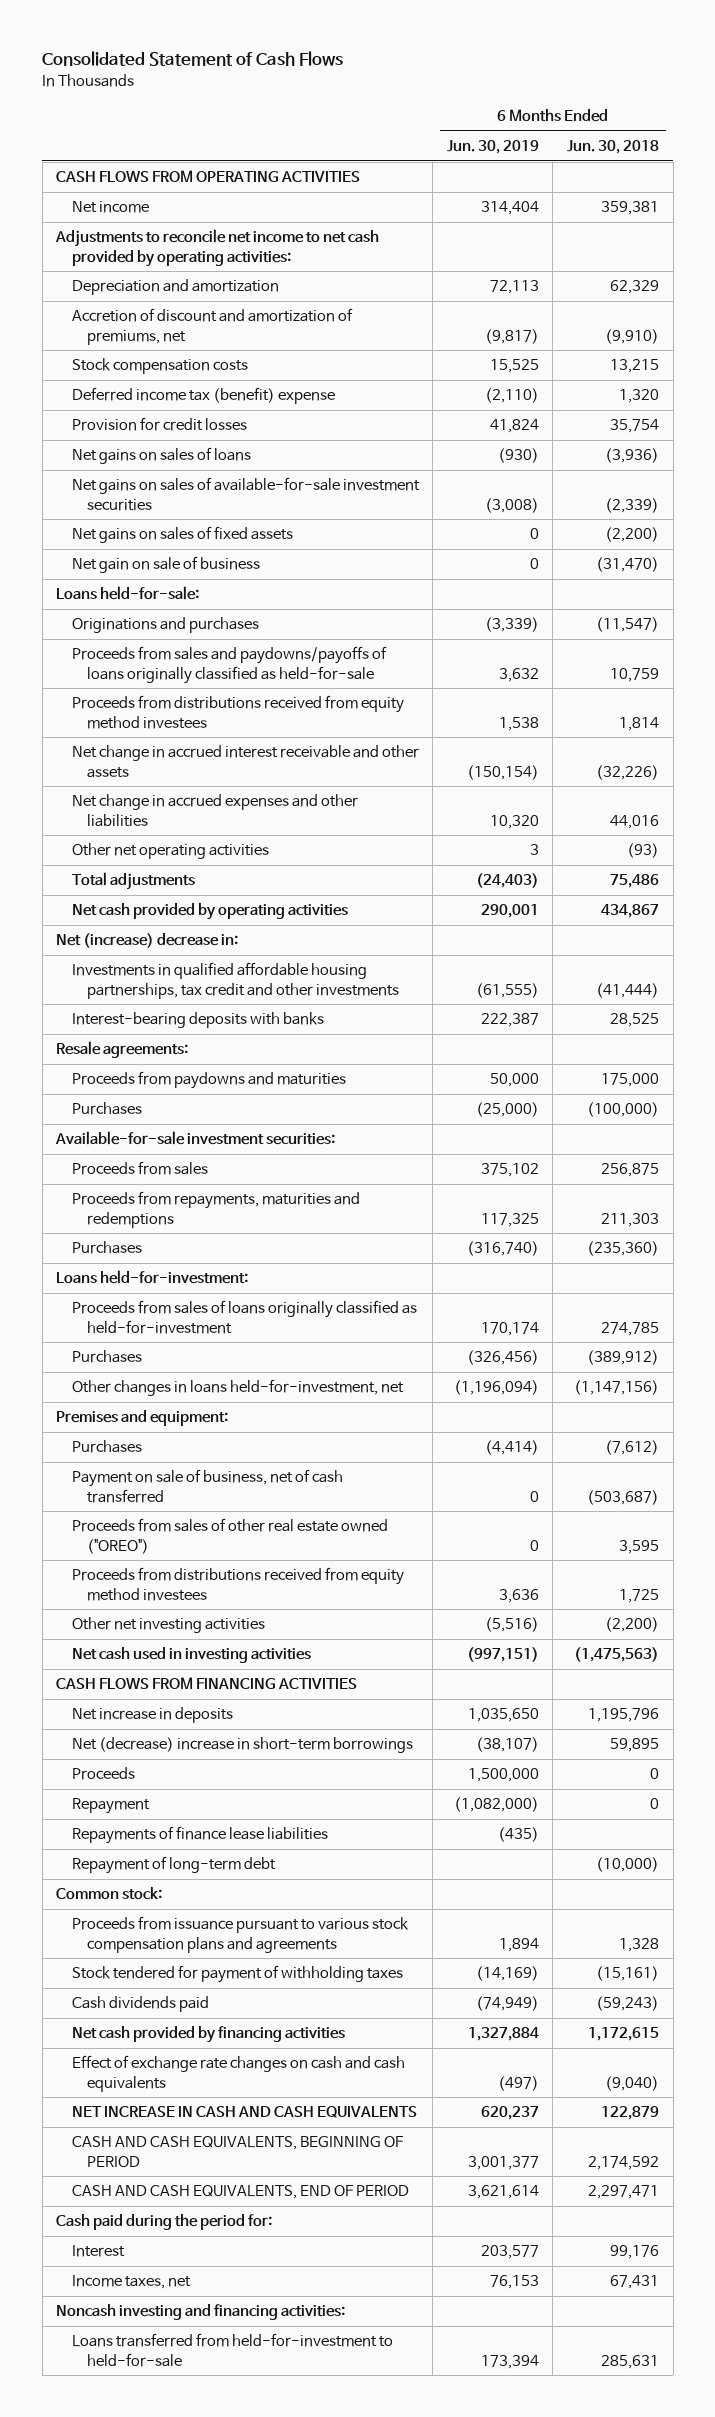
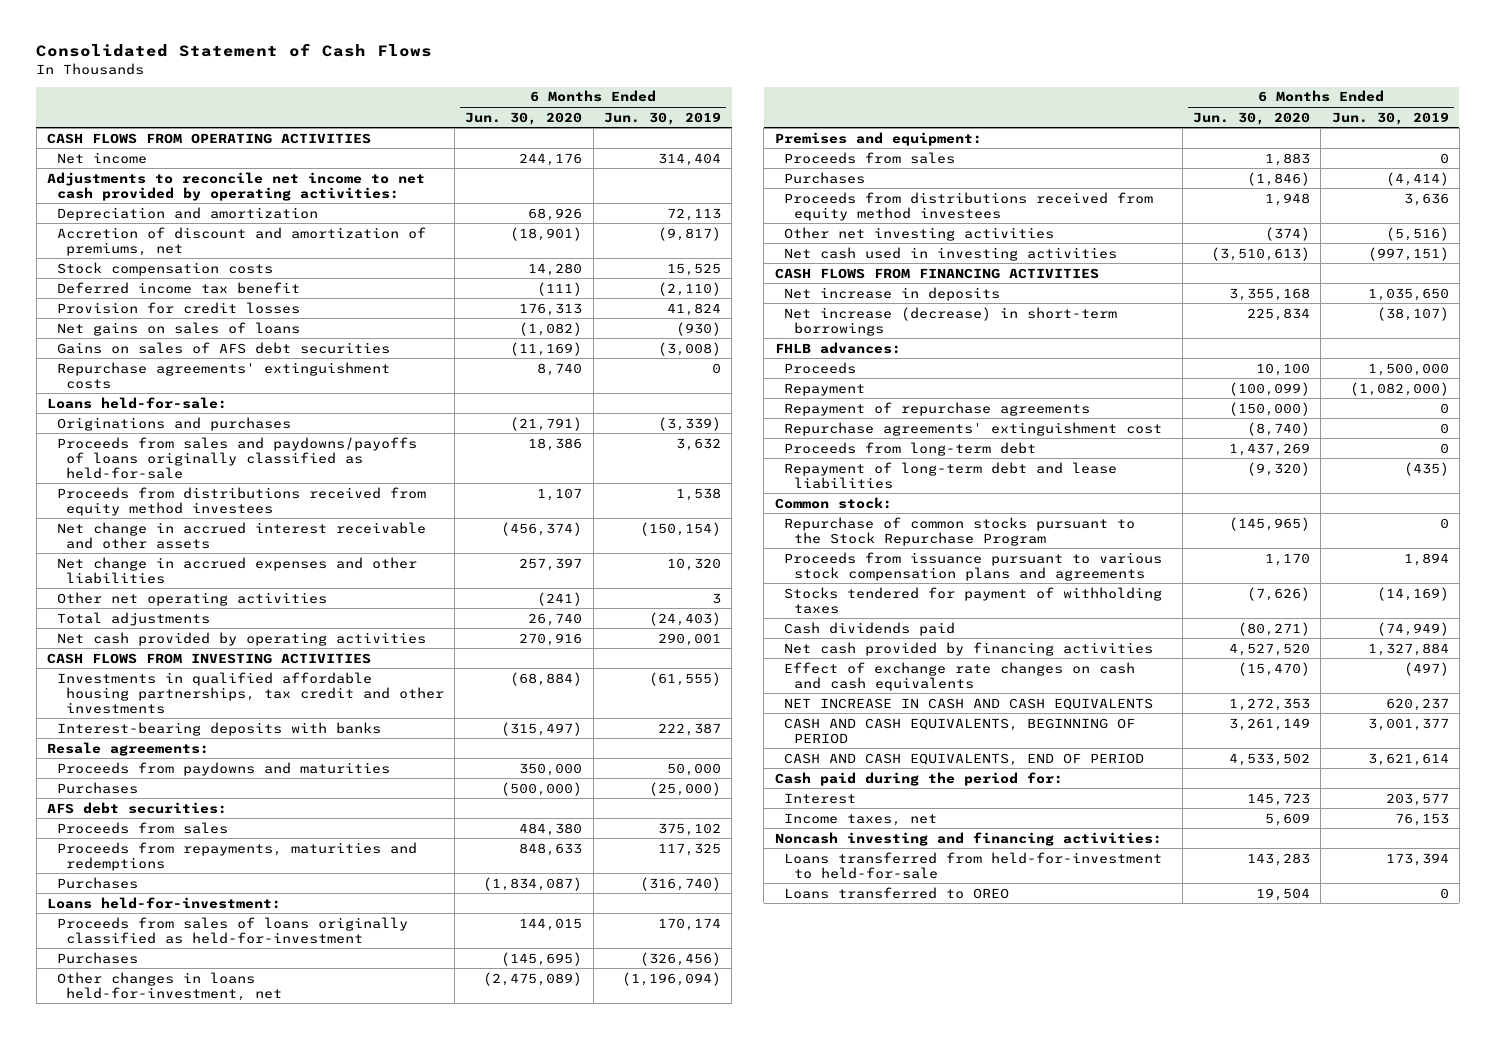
[567,140,660,155] Jun. 30, 2018 -> none
none -> [465,111,583,125] Jun. 30, 2020
[71,387,335,405] Deferred income tax (benefit) expense -> [56,281,300,294] Deferred income tax benefit
[71,526,293,544] Net gains on sales of fixed assets -> none
[71,556,260,574] Net gain on sale of business -> none
[71,477,420,511] Net gains on sales of available-for-sale investment securities -> [56,341,390,354] Gains on sales of AFS debt securities
none -> [56,361,390,389] Repurchase agreements' extinguishment costs
[56,933,239,949] Net (increase) decrease in: -> none
none -> [47,652,372,664] CASH FLOWS FROM INVESTING ACTIVITIES
[55,1131,336,1146] Available-for-sale investment securities: -> [47,801,228,814] AFS debt securities:
none -> [784,151,956,164] Proceeds from sales
[71,1469,343,1503] Payment on sale of business, net of cash transferred -> none
[71,1518,388,1554] Proceeds from sales of other real estate owned ("OREO") -> none
[71,1737,413,1754] Net (decrease) increase in short-term borrowings -> [784,306,1118,336] Net increase (decrease) in short-term borrowings
none -> [774,341,901,354] FHLB advances:
[71,1856,276,1875] Repayment of long-term debt -> none
none -> [784,401,1091,416] Repayment of repurchase agreements
none -> [784,421,1163,436] Repurchase agreements' extinguishment cost
none -> [784,441,1037,456] Proceeds from long-term debt
[71,1826,328,1845] Repayments of finance lease liabilities -> [784,461,1118,489] Repayment of long-term debt and lease liabilities
none -> [784,516,1136,546] Repurchase of common stocks pursuant to the Stock Repurchase Program
[71,1965,403,1984] Stock tendered for payment of withholding taxes -> [784,586,1163,614] Stocks tendered for payment of withholding taxes
none -> [784,886,1010,899] Loans transferred to OREO

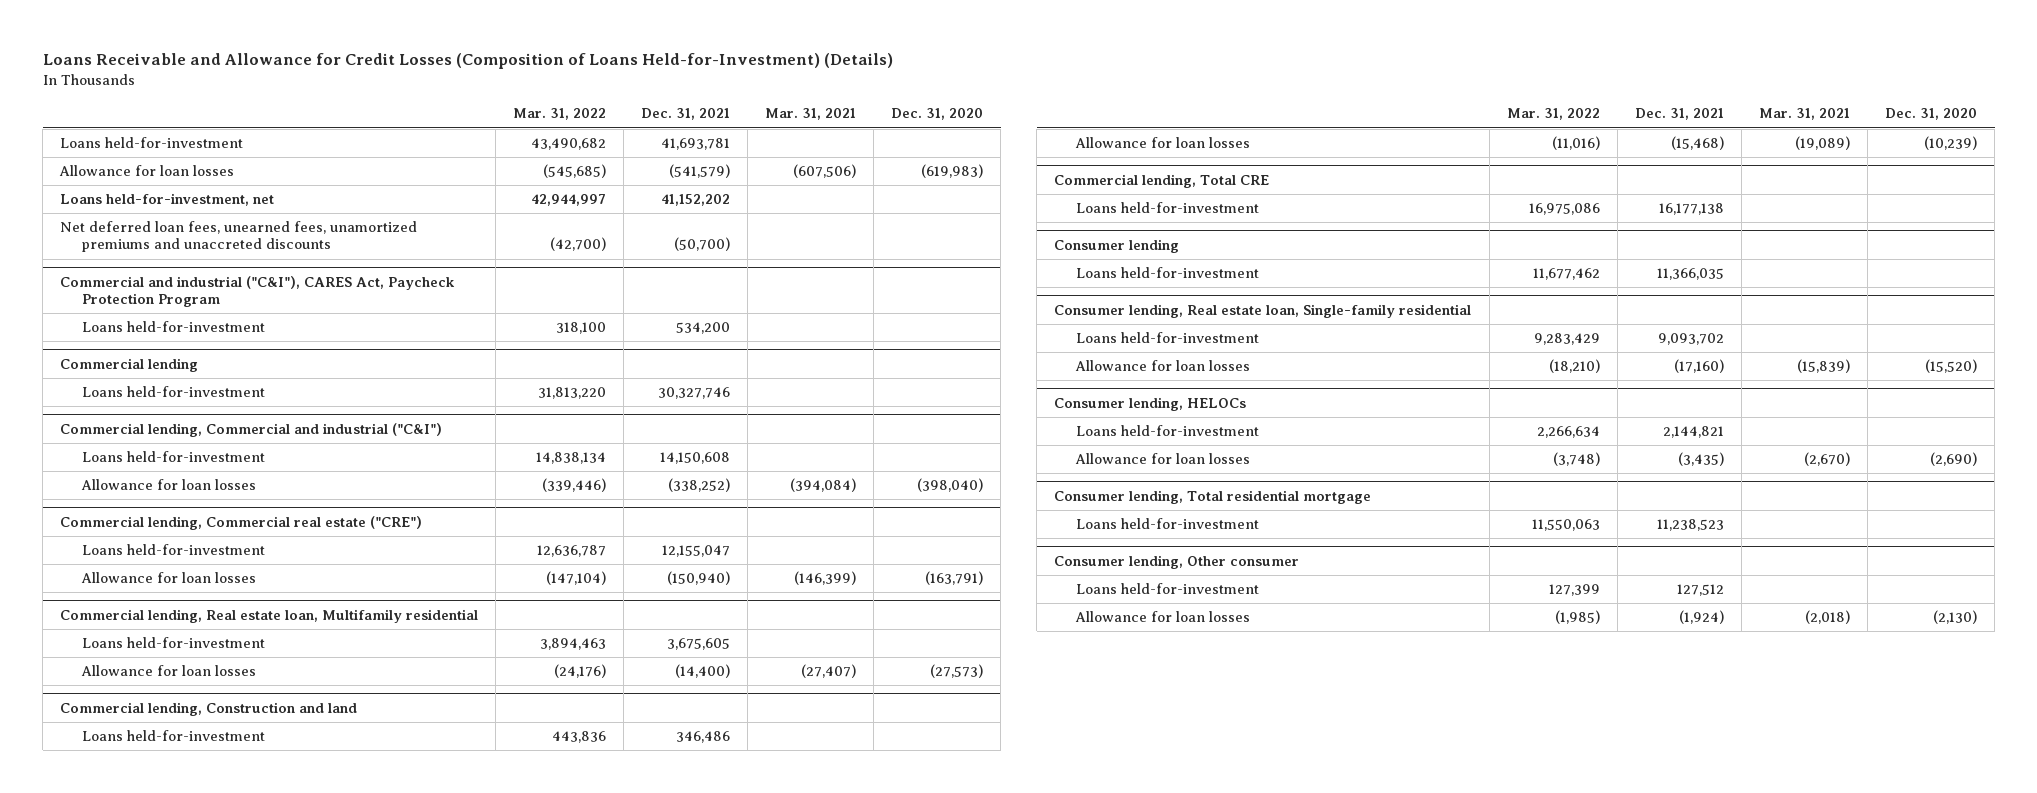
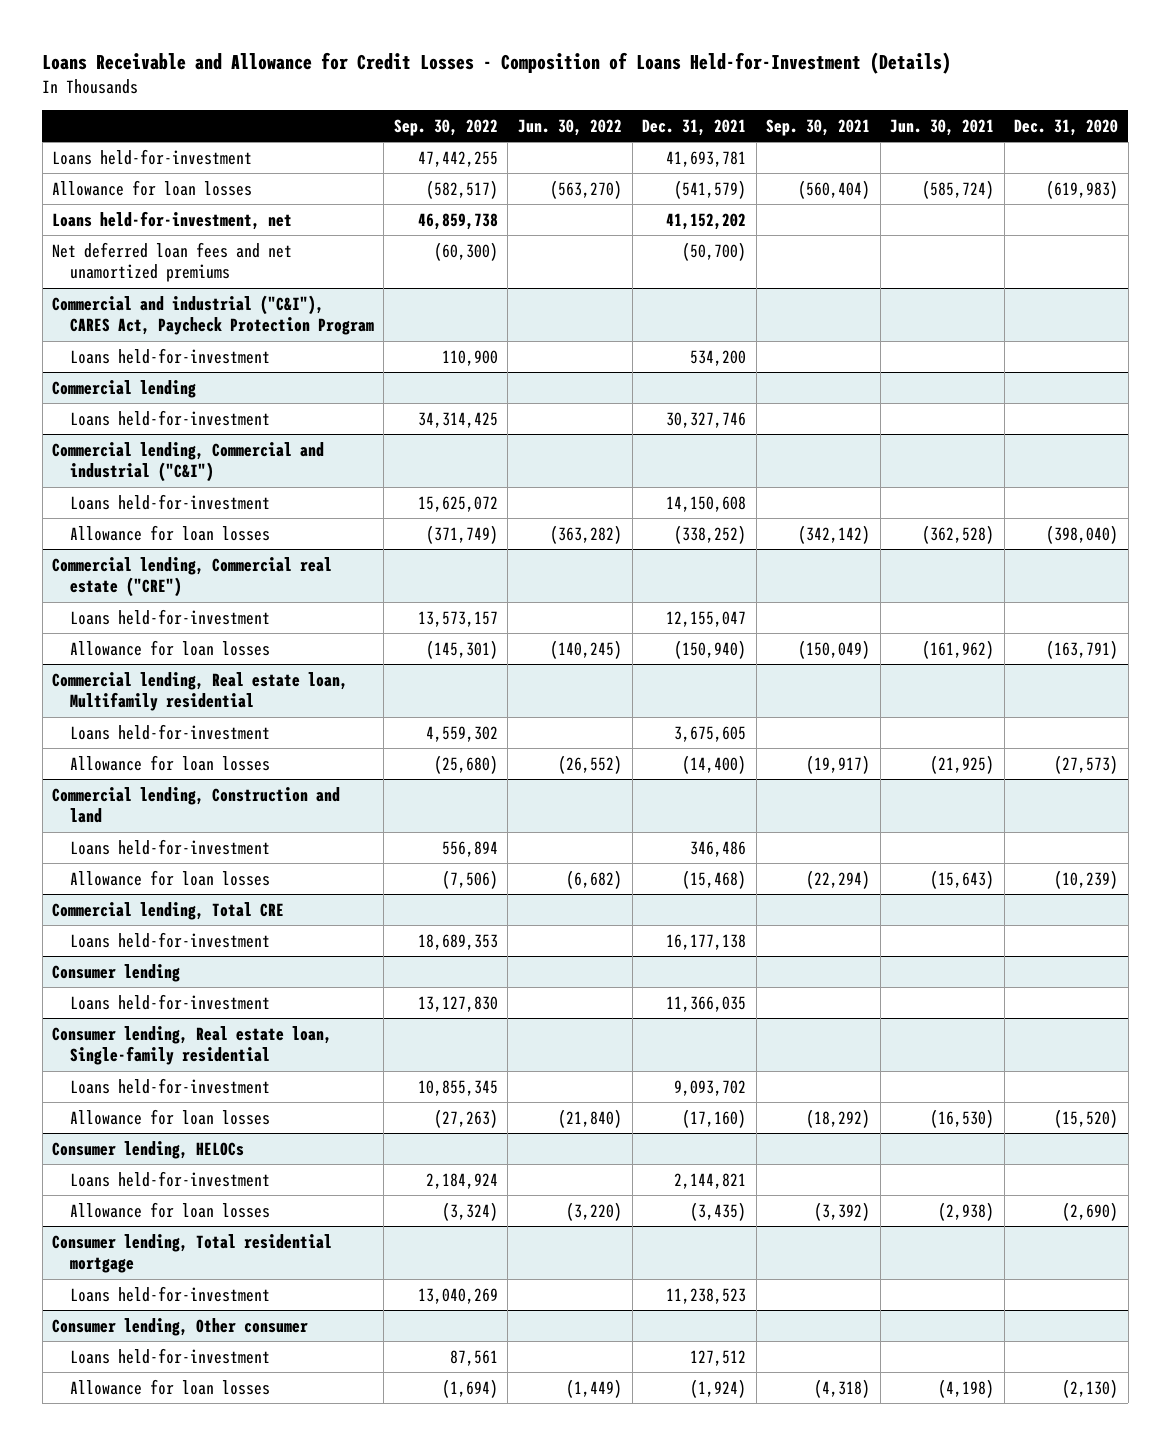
[42,53,893,70] Loans Receivable and Allowance for Credit Losses (Composition of Loans Held-for-Investment) (Details) -> [42,52,952,75] Loans Receivable and Allowance for Credit Losses - Composition of Loans Held-for-Investment (Details)
[513,108,607,121] Mar. 31, 2022 -> none
[765,108,857,121] Mar. 31, 2021 -> none
none -> [393,118,498,136] Sep. 30, 2022
none -> [518,118,623,136] Jun. 30, 2022
none -> [766,118,871,136] Sep. 30, 2021
none -> [890,118,995,136] Jun. 30, 2021
[60,221,418,253] Net deferred loan fees, unearned fees, unamortized premiums and unaccreted discounts -> [52,241,293,283] Net deferred loan fees and net unamortized premiums

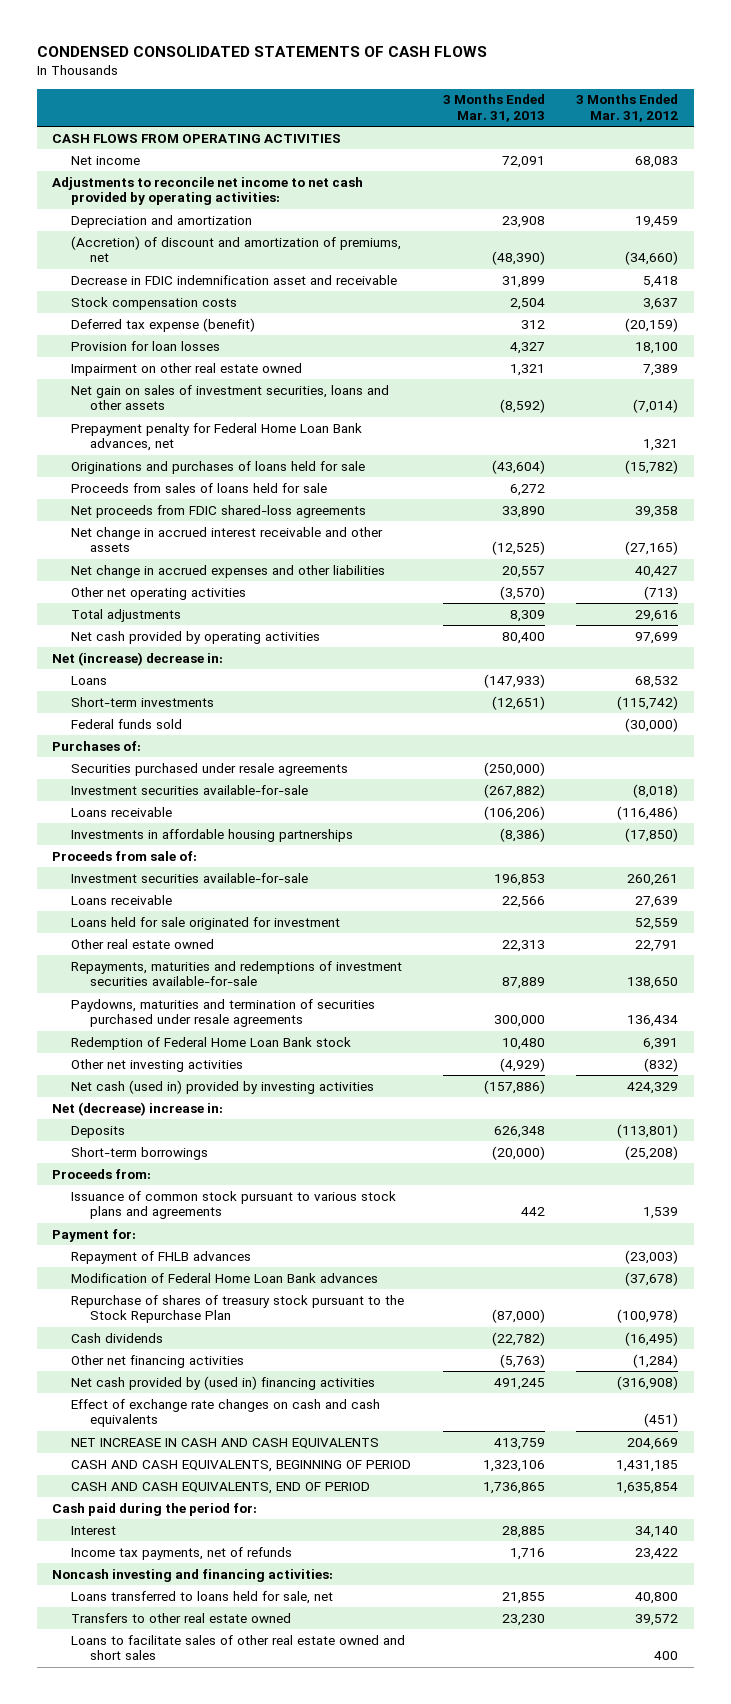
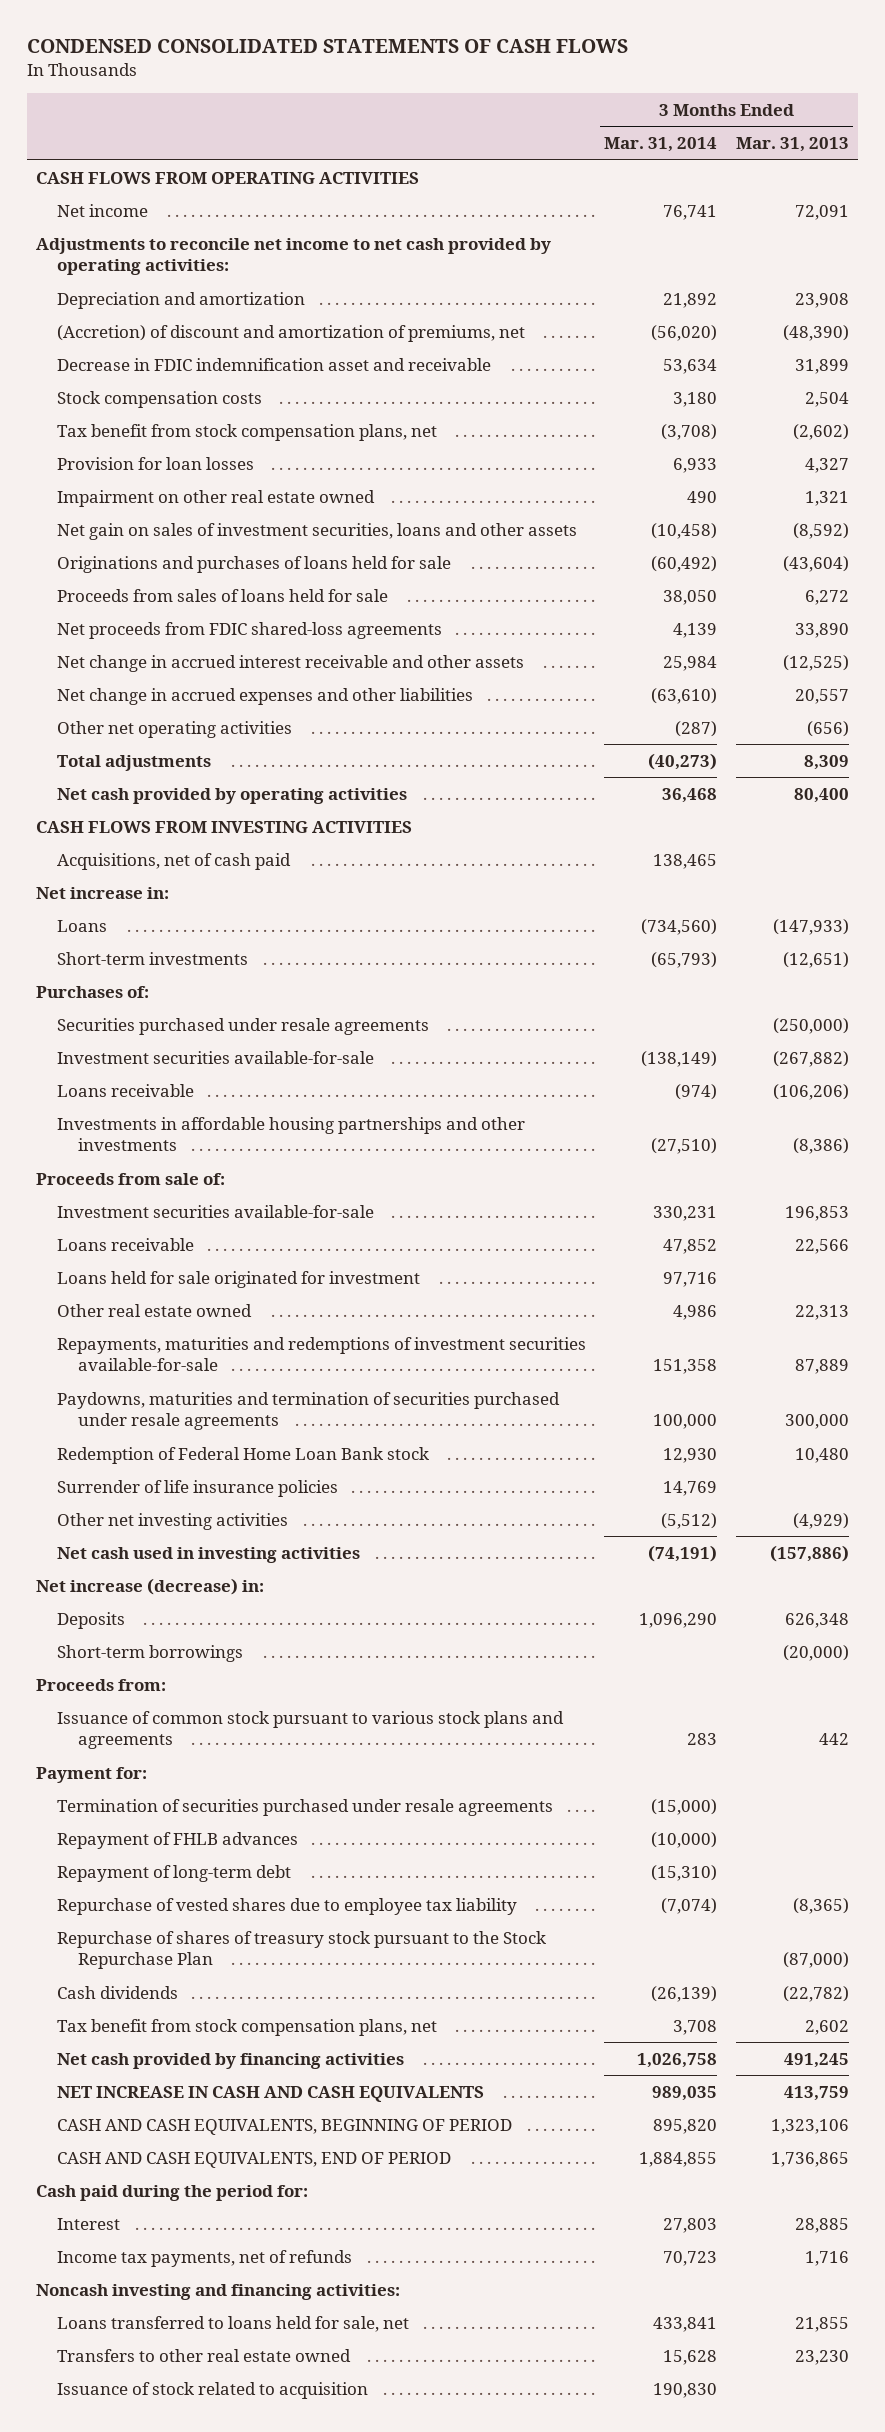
[576,94,679,123] 3 Months Ended Mar. 31, 2012 -> none
none -> [604,137,718,153] Mar. 31, 2014
[71,317,256,332] Deferred tax expense (benefit) -> none
none -> [57,423,438,441] Tax benefit from stock compensation plans, net
[71,422,363,452] Prepayment penalty for Federal Home Loan Bank advances, net -> none
[499,585,545,600] (3,570) -> [806,720,849,737] (656)
none -> [36,820,413,833] CASH FLOWS FROM INVESTING ACTIVITIES
none -> [57,852,292,870] Acquisitions, net of cash paid
[52,651,224,666] Net (increase) decrease in: -> [36,886,170,899] Net increase in:
[71,718,183,729] Federal funds sold -> none
[71,828,354,842] Investments in affordable housing partnerships -> [57,1116,526,1152] Investments in affordable housing partnerships and other investments
none -> [57,1479,339,1497] Surrender of life insurance policies
[71,1079,375,1094] Net cash (used in) provided by investing activities -> [57,1546,361,1563] Net cash used in investing activities
[52,1101,224,1116] Net (decrease) increase in: -> [36,1577,265,1595] Net increase (decrease) in:
none -> [57,1798,554,1816] Termination of securities purchased under resale agreements
[71,1272,379,1283] Modification of Federal Home Loan Bank advances -> none
none -> [57,1864,292,1882] Repayment of long-term debt
none -> [57,1897,518,1915] Repurchase of vested shares due to employee tax liability
[71,1354,245,1368] Other net financing activities -> none
[71,1398,381,1428] Effect of exchange rate changes on cash and cash equivalents -> none
none -> [57,2018,438,2036] Tax benefit from stock compensation plans, net
[71,1375,376,1390] Net cash provided by (used in) financing activities -> [57,2052,405,2069] Net cash provided by financing activities
[71,1634,406,1661] Loans to facilitate sales of other real estate owned and short sales -> none
none -> [57,2381,369,2399] Issuance of stock related to acquisition

